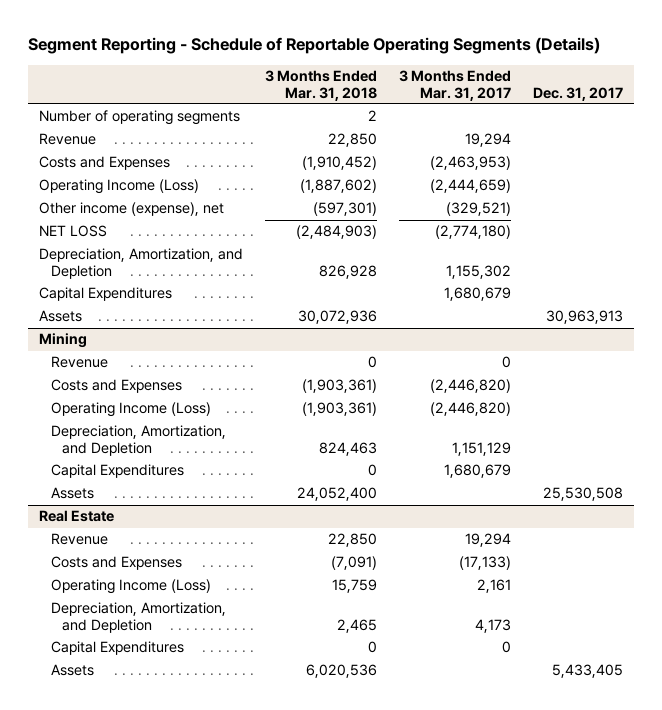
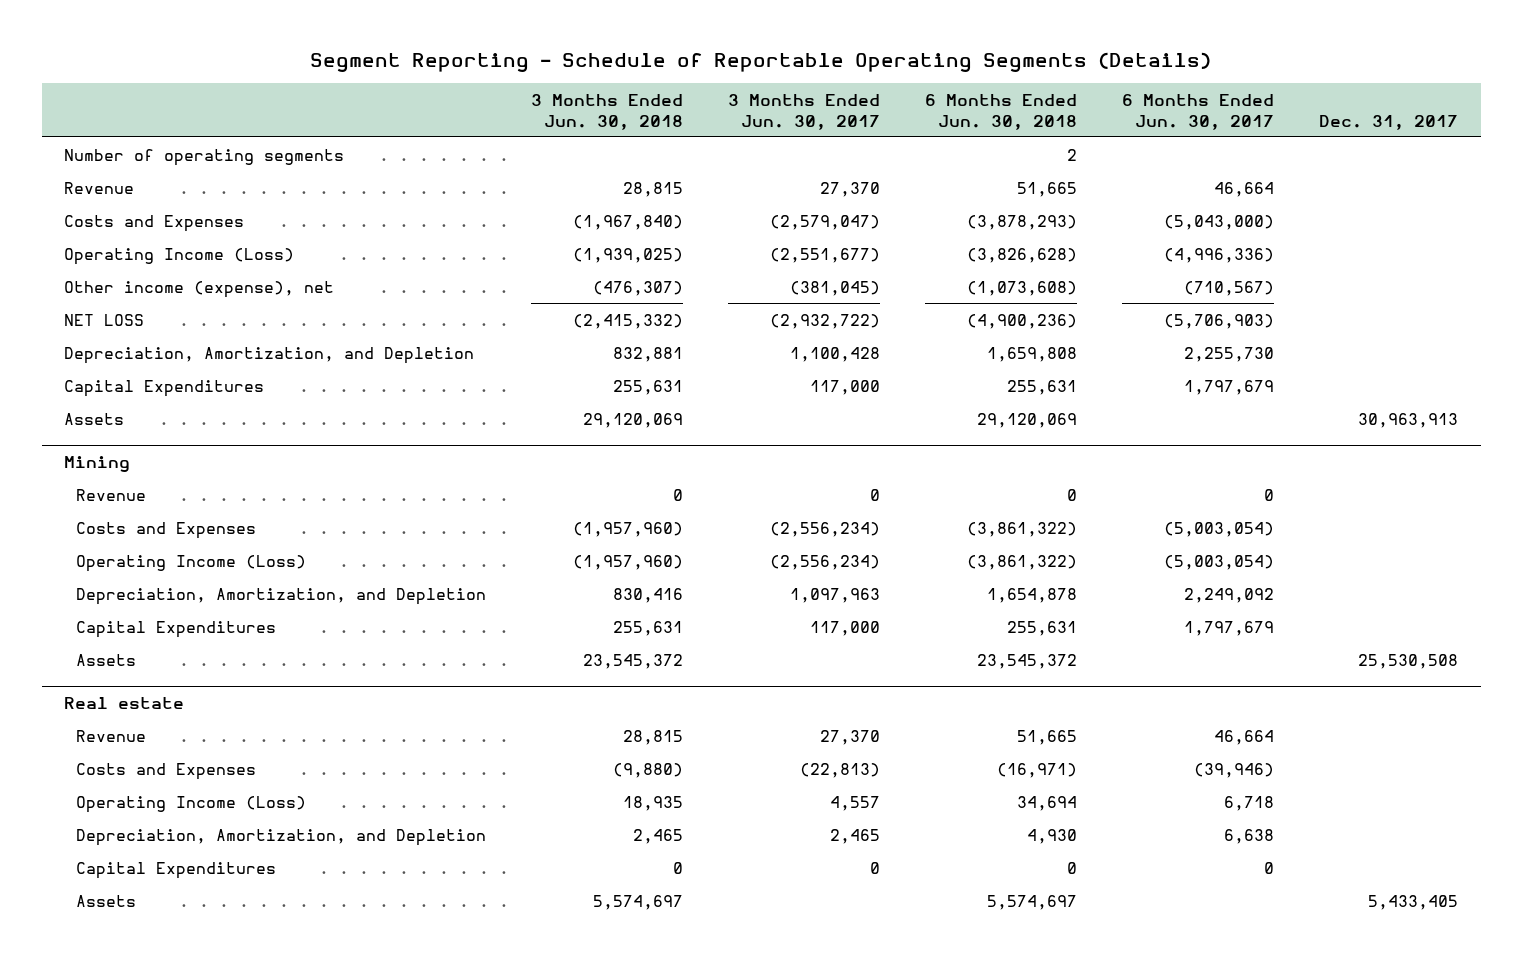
[264,70,377,101] 3 Months Ended Mar. 31, 2018 -> none
[398,70,511,101] 3 Months Ended Mar. 31, 2017 -> none
none -> [531,93,684,130] 3 Months Ended Jun. 30, 2018
none -> [728,93,881,130] 3 Months Ended Jun. 30, 2017
none -> [925,93,1078,130] 6 Months Ended Jun. 30, 2018
none -> [1122,93,1275,130] 6 Months Ended Jun. 30, 2017
[39,510,115,523] Real Estate -> [64,697,185,710] Real estate

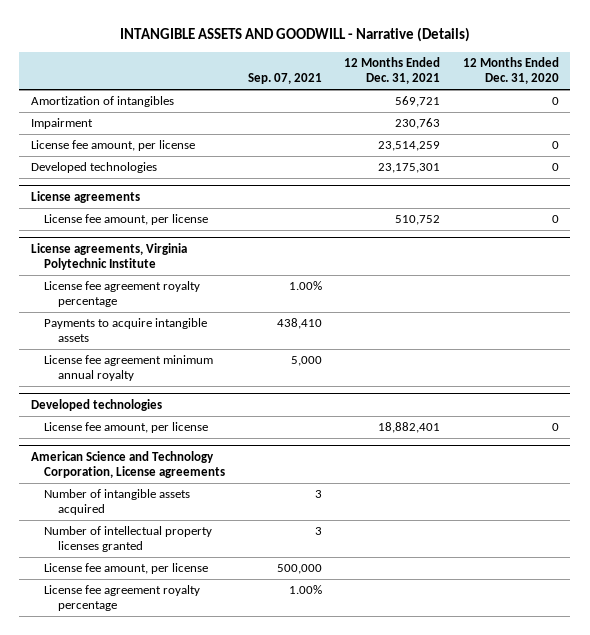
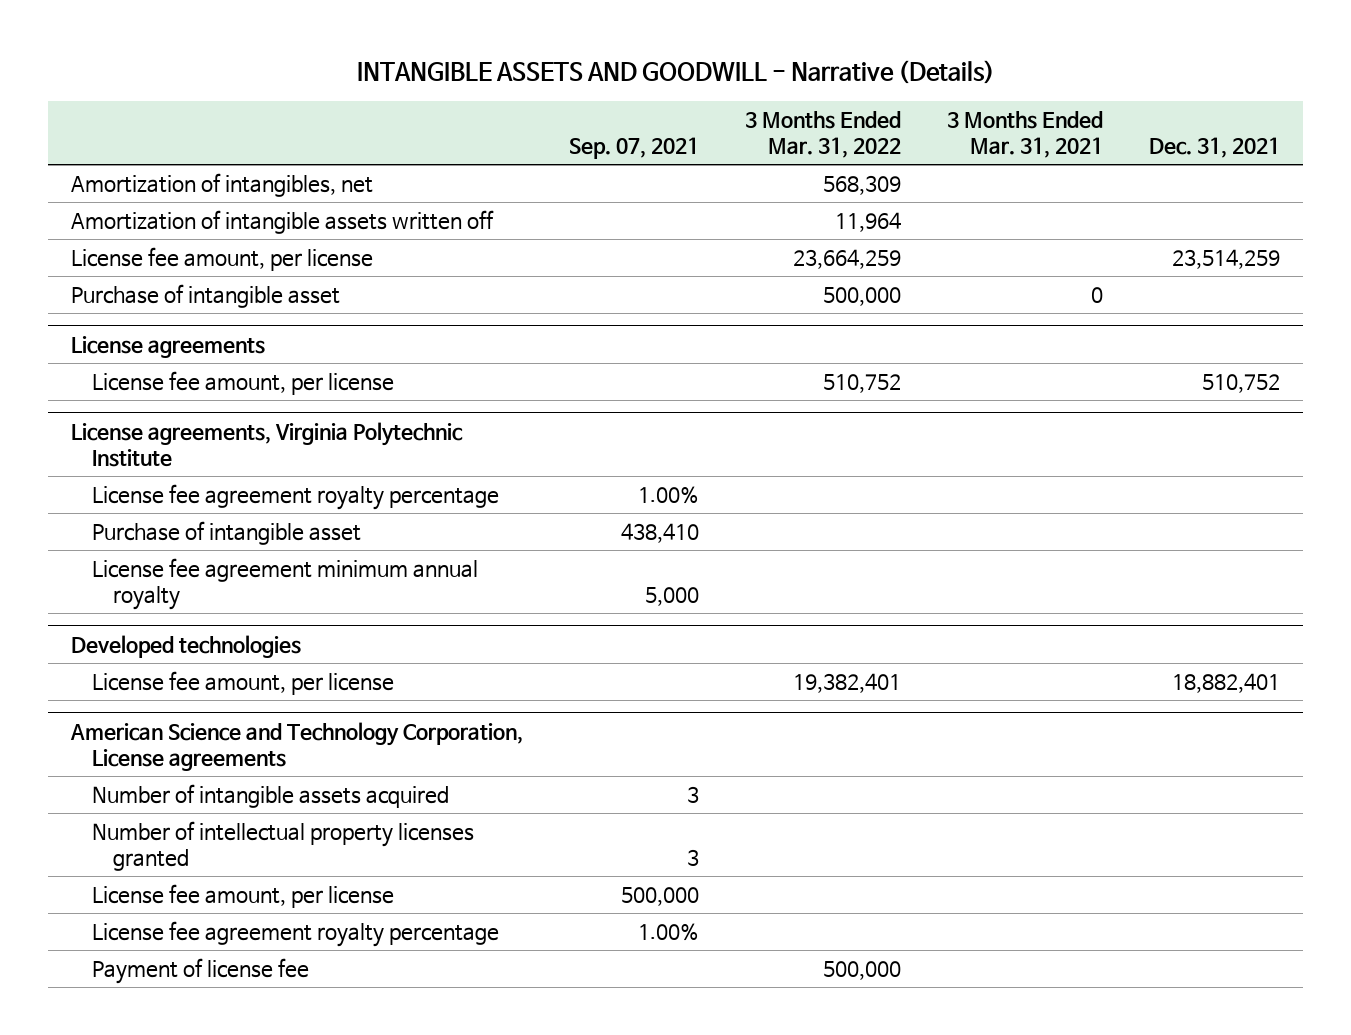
[344,57,441,85] 12 Months Ended Dec. 31, 2021 -> none
[462,57,559,85] 12 Months Ended Dec. 31, 2020 -> none
none -> [744,111,901,159] 3 Months Ended Mar. 31, 2022
none -> [946,111,1103,159] 3 Months Ended Mar. 31, 2021
none -> [1148,137,1280,159] Dec. 31, 2021
[30,118,93,130] Impairment -> none
[30,96,174,108] Amortization of intangibles -> [71,173,374,198] Amortization of intangibles, net
none -> [71,210,495,235] Amortization of intangible assets written off
[30,162,157,174] Developed technologies -> none
none -> [71,284,341,309] Purchase of intangible asset
[44,318,208,343] Payments to acquire intangible assets -> [91,521,361,546] Purchase of intangible asset
none -> [91,958,309,985] Payment of license fee

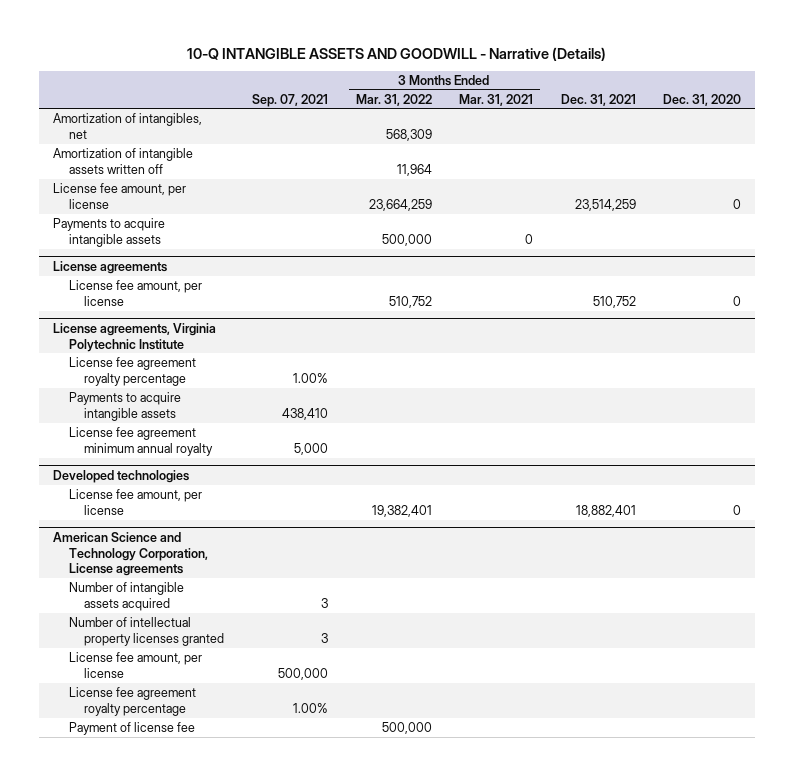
[356,60,995,85] INTANGIBLE ASSETS AND GOODWILL - Narrative (Details) -> [187,46,607,61] 10-Q INTANGIBLE ASSETS AND GOODWILL - Narrative (Details)
none -> [663,93,742,106] Dec. 31, 2020
[71,284,341,309] Purchase of intangible asset -> [52,217,165,247] Payments to acquire intangible assets
[91,521,361,546] Purchase of intangible asset -> [68,391,181,421] Payments to acquire intangible assets

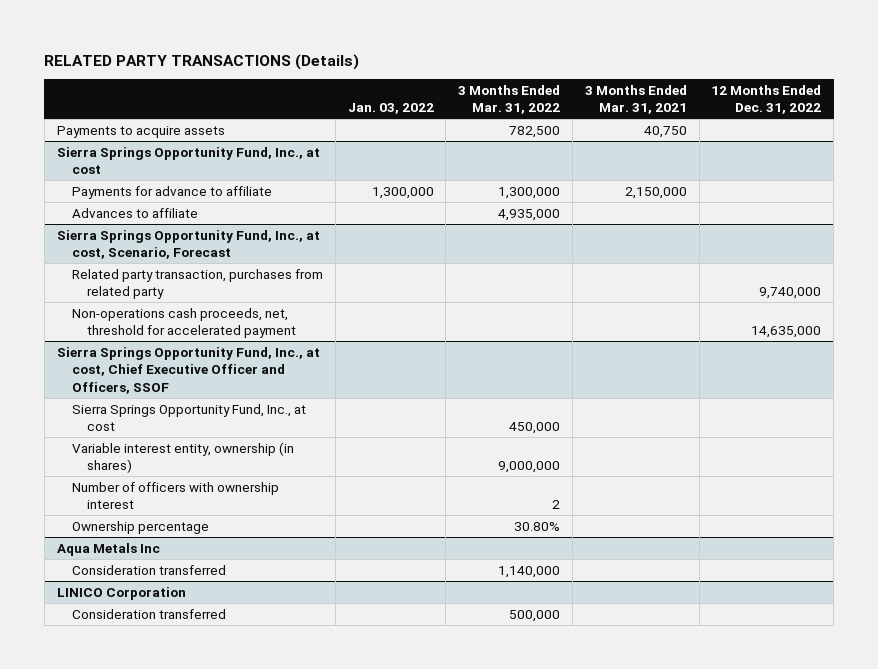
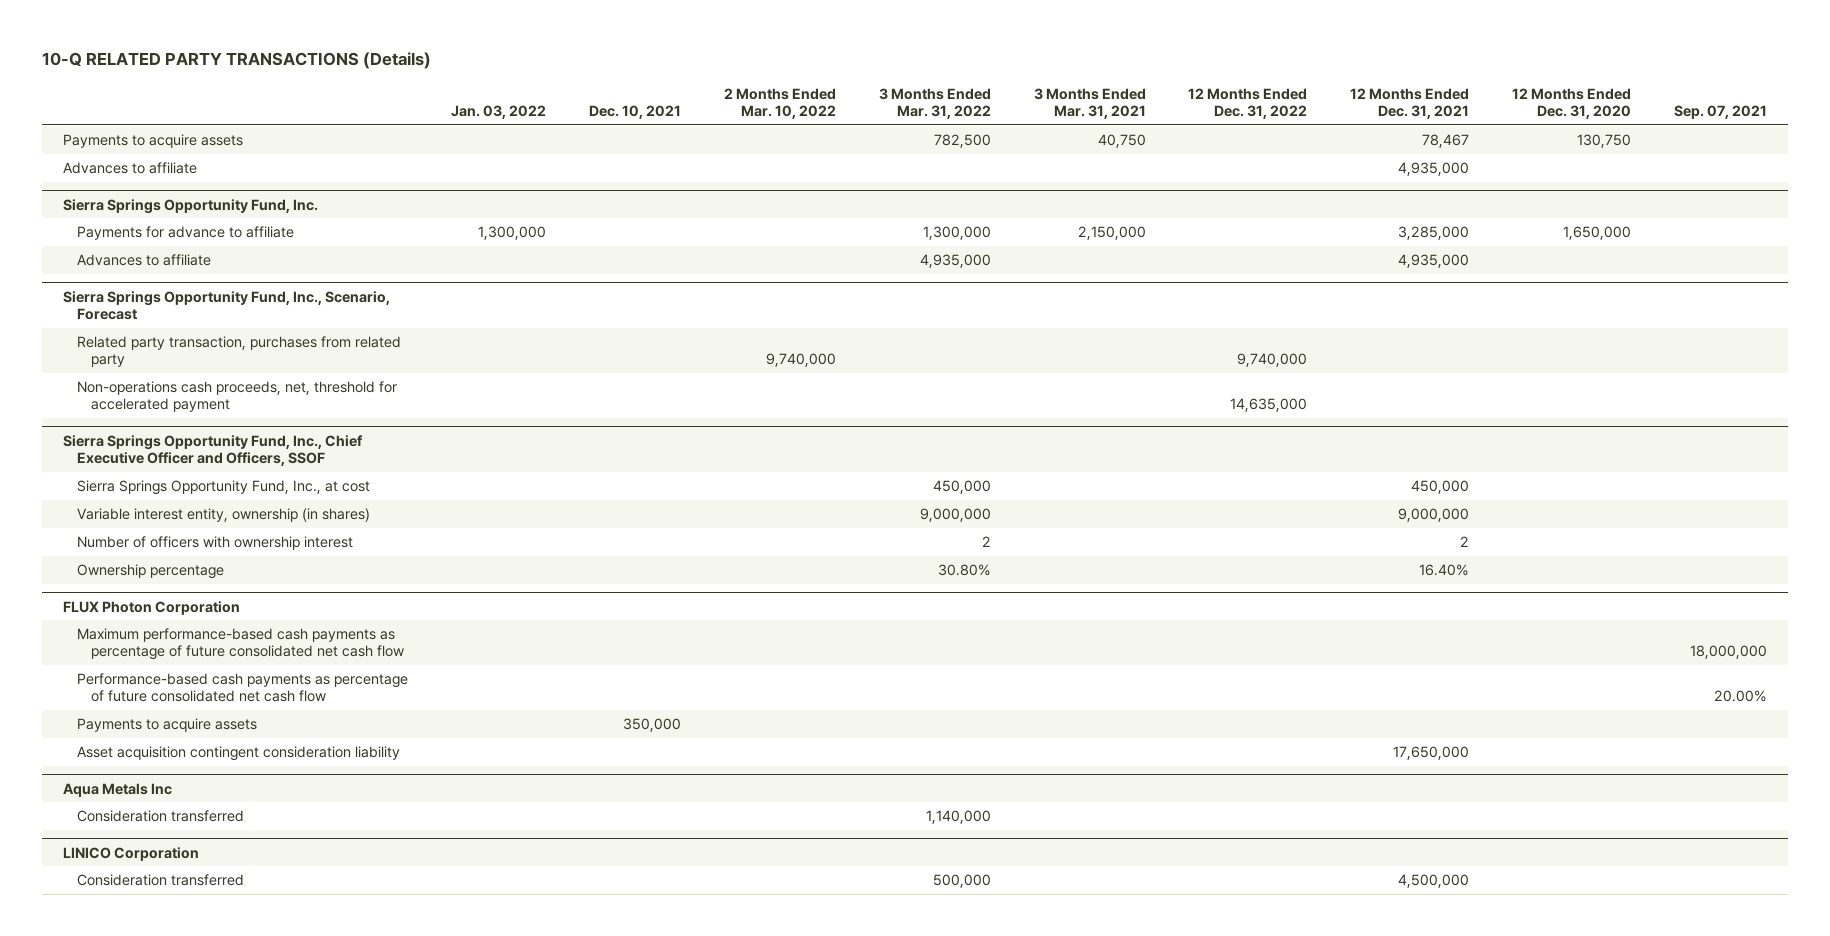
[44,53,360,70] RELATED PARTY TRANSACTIONS (Details) -> [42,51,432,69] 10-Q RELATED PARTY TRANSACTIONS (Details)
none -> [589,104,682,119] Dec. 10, 2021
none -> [723,87,836,119] 2 Months Ended Mar. 10, 2022
none -> [1350,87,1470,119] 12 Months Ended Dec. 31, 2021
none -> [1512,87,1632,119] 12 Months Ended Dec. 31, 2020
none -> [1673,104,1767,119] Sep. 07, 2021
none -> [63,162,198,175] Advances to affiliate
[56,146,320,175] Sierra Springs Opportunity Fund, Inc., at cost -> [63,198,319,214] Sierra Springs Opportunity Fund, Inc.
[56,229,320,260] Sierra Springs Opportunity Fund, Inc., at cost, Scenario, Forecast -> [63,290,391,321] Sierra Springs Opportunity Fund, Inc., Scenario, Forecast
[56,346,320,394] Sierra Springs Opportunity Fund, Inc., at cost, Chief Executive Officer and Officers, SSOF -> [63,434,364,467] Sierra Springs Opportunity Fund, Inc., Chief Executive Officer and Officers, SSOF
none -> [63,600,241,615] FLUX Photon Corporation
none -> [77,628,405,661] Maximum performance-based cash payments as percentage of future consolidated net cash flow
none -> [77,673,409,703] Performance-based cash payments as percentage of future consolidated net cash flow
none -> [77,718,258,733] Payments to acquire assets
none -> [77,746,401,762] Asset acquisition contingent consideration liability

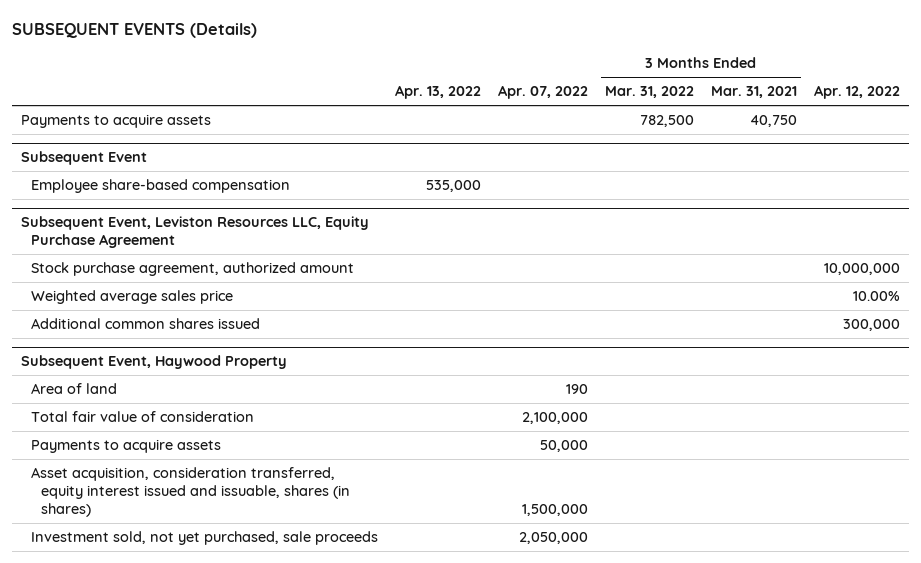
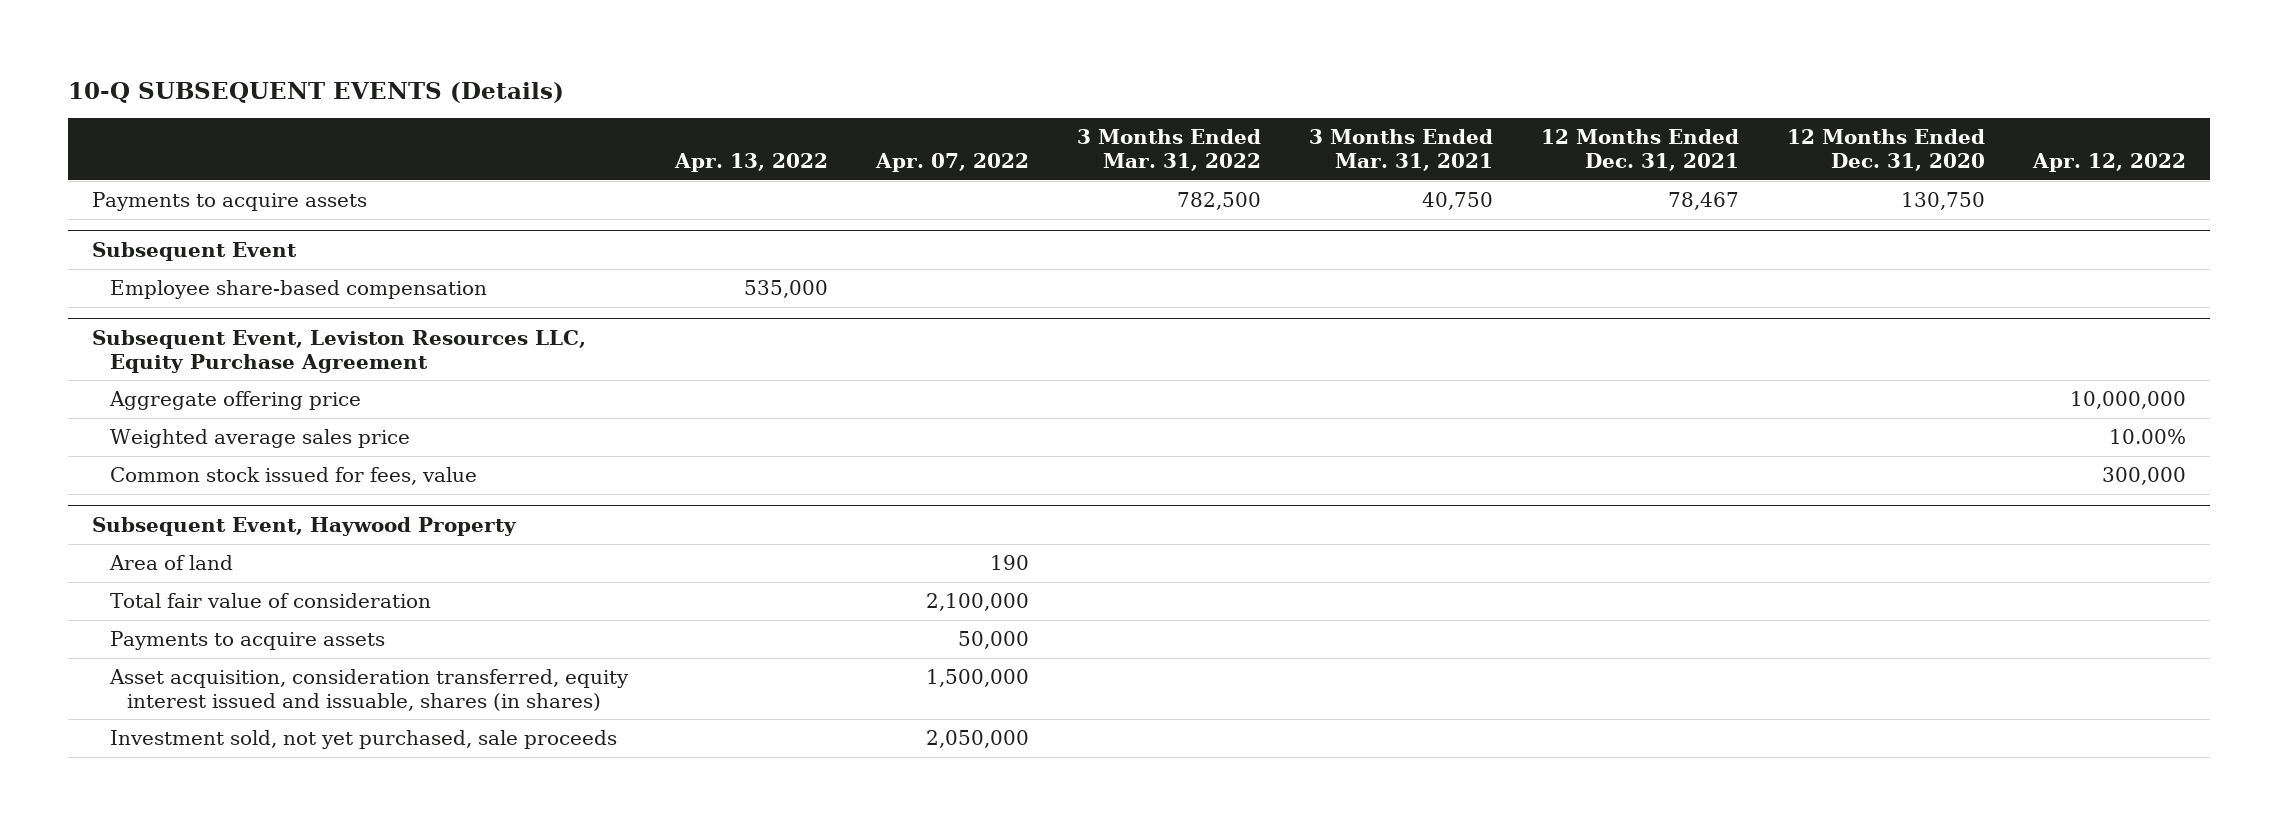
[12,22,258,38] SUBSEQUENT EVENTS (Details) -> [68,81,565,103] 10-Q SUBSEQUENT EVENTS (Details)
none -> [1541,129,1740,172] 12 Months Ended Dec. 31, 2021
none -> [1787,129,1986,172] 12 Months Ended Dec. 31, 2020
[30,262,354,277] Stock purchase agreement, authorized amount -> [108,390,361,410] Aggregate offering price
[30,318,260,330] Additional common shares issued -> [109,466,477,485] Common stock issued for fees, value

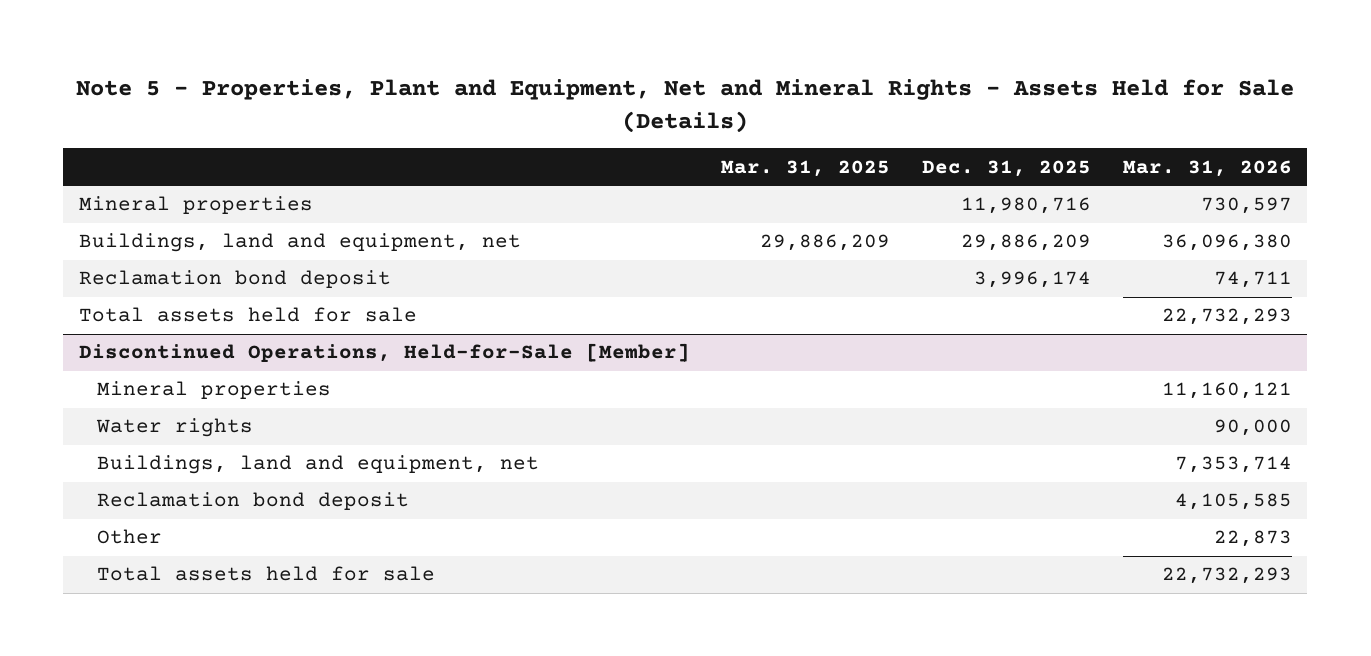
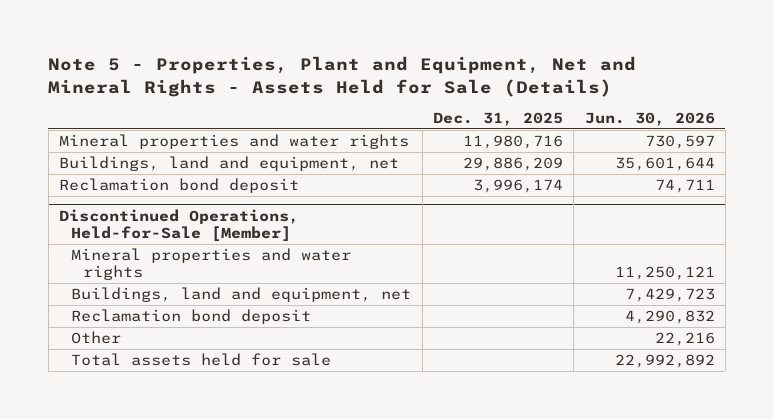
[721,159,891,177] Mar. 31, 2025 -> none
[1122,159,1292,177] Mar. 31, 2026 -> none
none -> [584,111,715,126] Jun. 30, 2026
[78,196,313,215] Mineral properties -> [59,133,410,149] Mineral properties and water rights
[78,307,417,323] Total assets held for sale -> none
[95,418,253,438] Water rights -> none
[96,381,331,400] Mineral properties -> [71,247,352,281] Mineral properties and water rights

